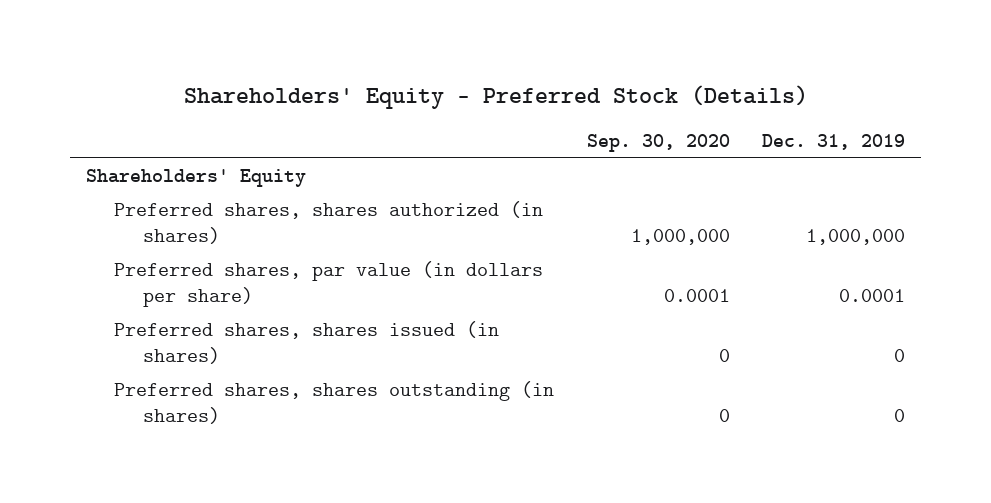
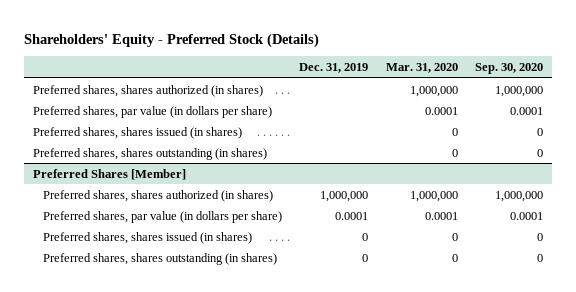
none -> [385,62,458,73] Mar. 31, 2020
[85,169,306,188] Shareholders' Equity -> none
none -> [32,84,263,97] Preferred shares, shares authorized (in shares)
none -> [32,105,272,118] Preferred shares, par value (in dollars per share)
none -> [32,126,242,139] Preferred shares, shares issued (in shares)
none -> [32,147,267,160] Preferred shares, shares outstanding (in shares)
none -> [32,168,186,180] Preferred Shares [Member]

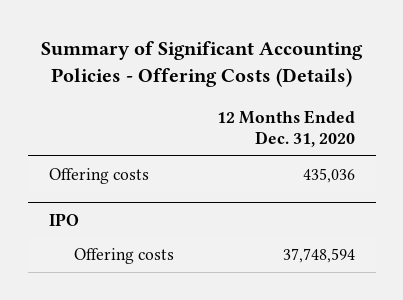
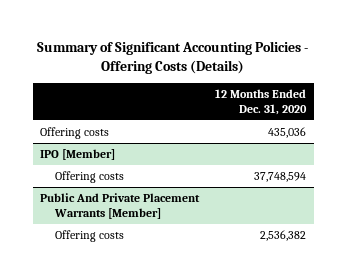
[48,212,79,226] IPO -> [40,148,116,160] IPO [Member]
none -> [40,192,201,220] Public And Private Placement Warrants [Member]
none -> [55,229,125,242] Offering costs

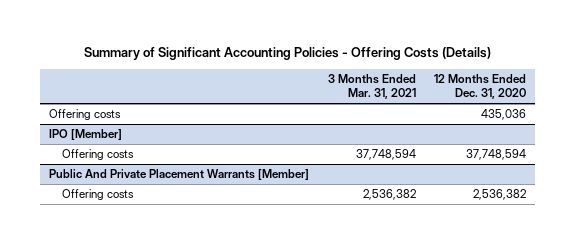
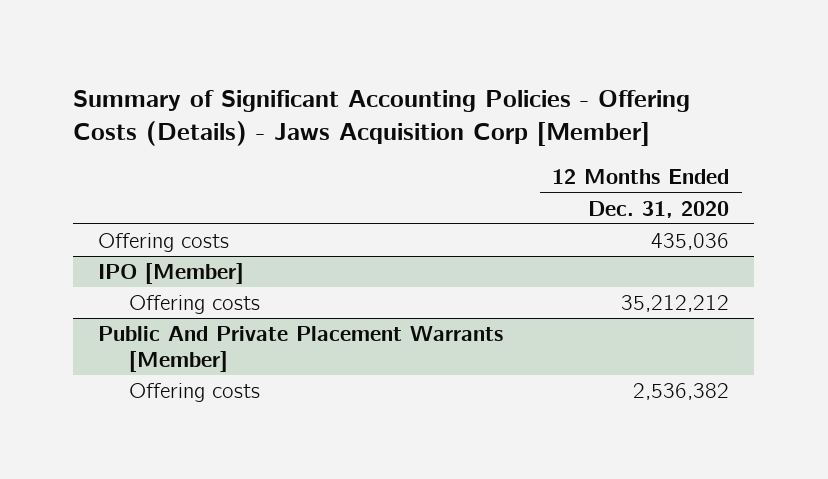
[83,47,491,61] Summary of Significant Accounting Policies - Offering Costs (Details) -> [73,89,691,147] Summary of Significant Accounting Policies - Offering Costs (Details) - Jaws Acquisition Corp [Member]
[327,74,416,100] 3 Months Ended Mar. 31, 2021 -> none
[466,149,527,161] 37,748,594 -> [621,295,730,313] 35,212,212

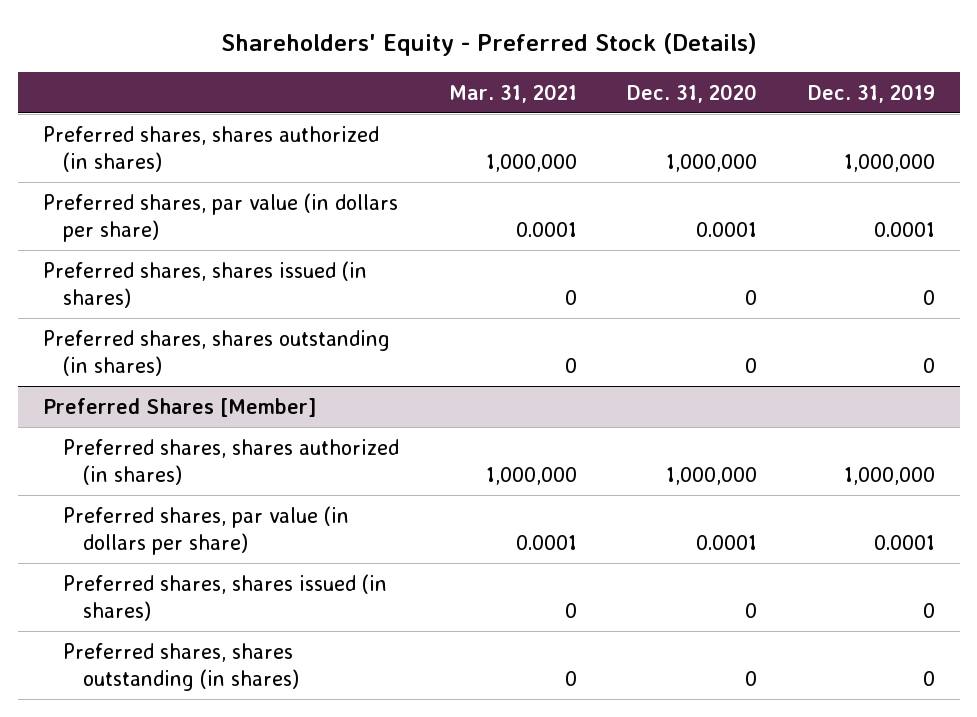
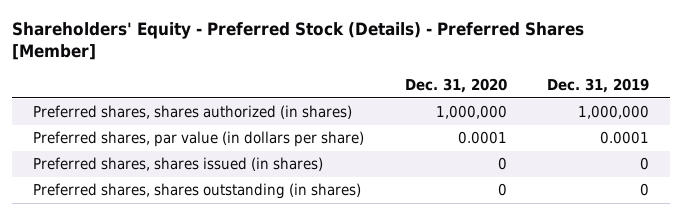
[220,32,757,56] Shareholders' Equity - Preferred Stock (Details) -> [12,21,585,61] Shareholders' Equity - Preferred Stock (Details) - Preferred Shares [Member]
[448,83,577,103] Mar. 31, 2021 -> none
[42,397,316,417] Preferred Shares [Member] -> none
[62,438,399,485] Preferred shares, shares authorized (in shares) -> none
[62,505,349,555] Preferred shares, par value (in dollars per share) -> none
[62,573,387,621] Preferred shares, shares issued (in shares) -> none
[62,642,299,691] Preferred shares, shares outstanding (in shares) -> none

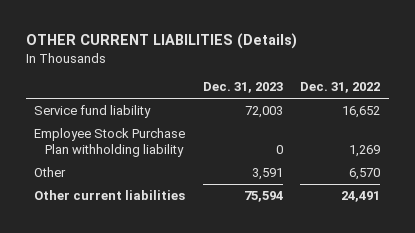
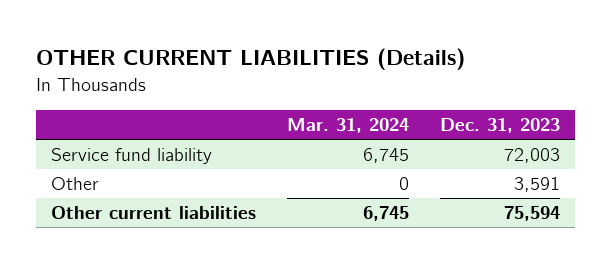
[300,82,381,94] Dec. 31, 2022 -> none
none -> [287,118,410,134] Mar. 31, 2024
[34,127,186,158] Employee Stock Purchase Plan withholding liability -> none

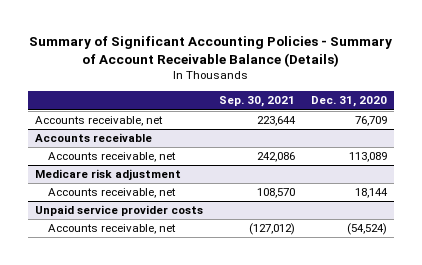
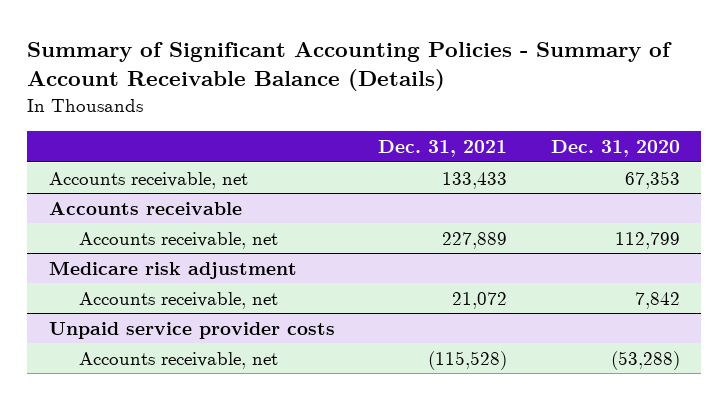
[218,96,295,108] Sep. 30, 2021 -> none
none -> [378,140,508,158] Dec. 31, 2021
[354,116,387,127] 76,709 -> [624,170,680,189] 67,353
[348,152,387,163] 113,089 -> [614,231,680,249] 112,799
[354,188,388,199] 18,144 -> [634,291,680,309] 7,842
[346,223,387,236] (54,524) -> [610,350,680,370] (53,288)

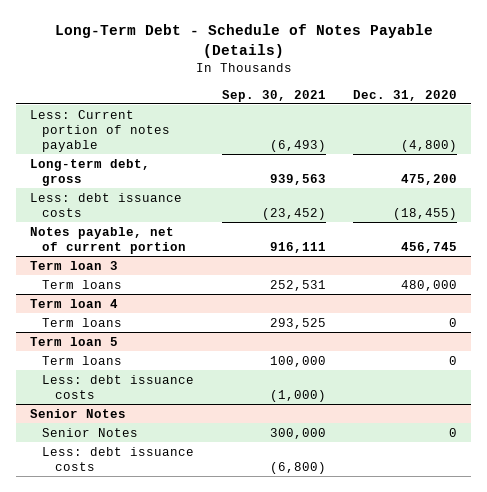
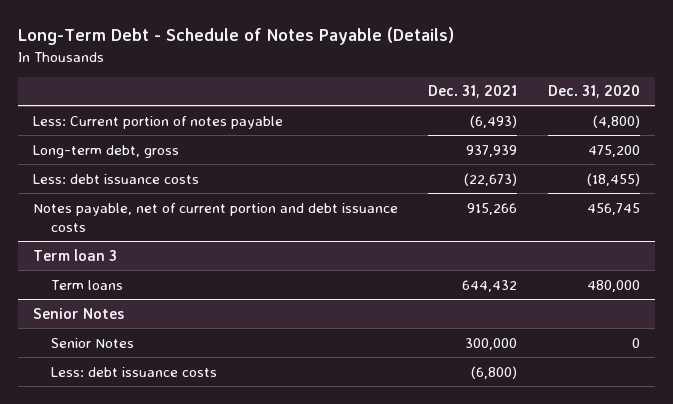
[221,89,326,102] Sep. 30, 2021 -> none
none -> [428,85,518,99] Dec. 31, 2021
[29,226,187,254] Notes payable, net of current portion -> [33,202,399,232] Notes payable, net of current portion and debt issuance costs
[29,298,118,308] Term loan 4 -> none
[42,317,123,327] Term loans -> none
[29,336,118,346] Term loan 5 -> none
[42,355,123,365] Term loans -> none
[42,374,195,399] Less: debt issuance costs -> none

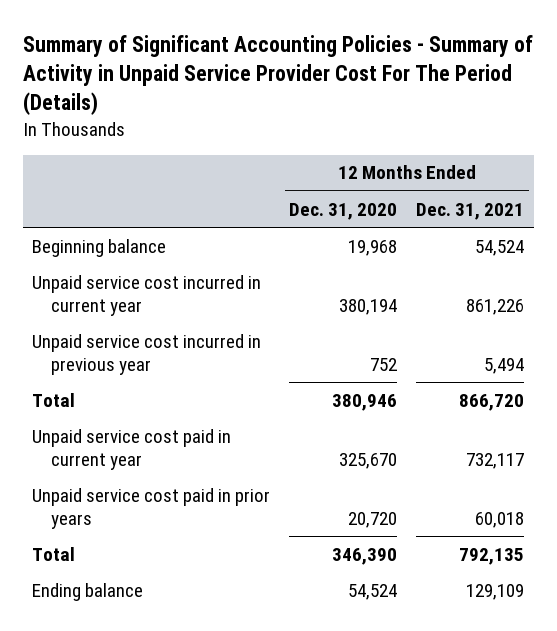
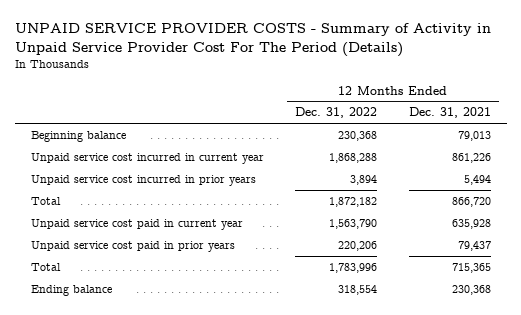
[22,35,533,116] Summary of Significant Accounting Policies - Summary of Activity in Unpaid Service Provider Cost For The Period (Details) -> [14,23,491,57] UNPAID SERVICE PROVIDER COSTS - Summary of Activity in Unpaid Service Provider Cost For The Period (Details)
[289,202,398,220] Dec. 31, 2020 -> none
none -> [295,107,378,119] Dec. 31, 2022
[475,239,525,256] 54,524 -> [457,130,491,141] 79,013
[32,333,262,375] Unpaid service cost incurred in previous year -> [30,174,256,186] Unpaid service cost incurred in prior years
[466,452,525,469] 732,117 -> [451,218,491,229] 635,928
[475,511,525,528] 60,018 -> [457,240,491,251] 79,437
[459,547,525,565] 792,135 -> [451,262,491,273] 715,365
[466,583,525,600] 129,109 -> [451,284,491,295] 230,368

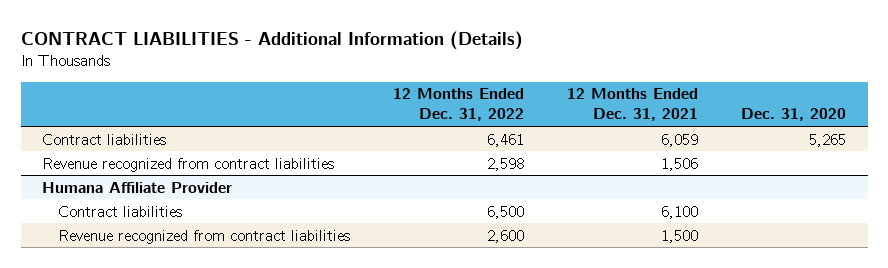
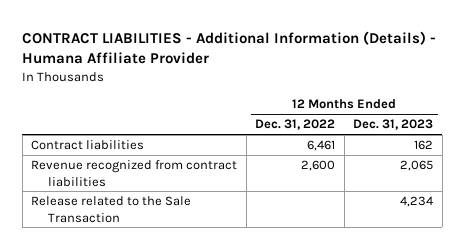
[20,30,523,50] CONTRACT LIABILITIES - Additional Information (Details) -> [22,30,437,65] CONTRACT LIABILITIES - Additional Information (Details) - Humana Affiliate Provider
[566,88,698,122] 12 Months Ended Dec. 31, 2021 -> none
[741,108,847,122] Dec. 31, 2020 -> none
none -> [353,119,434,131] Dec. 31, 2023
[42,157,335,172] Revenue recognized from contract liabilities -> none
[42,181,233,193] Humana Affiliate Provider -> none
[57,205,182,217] Contract liabilities -> none
none -> [31,196,192,223] Release related to the Sale Transaction

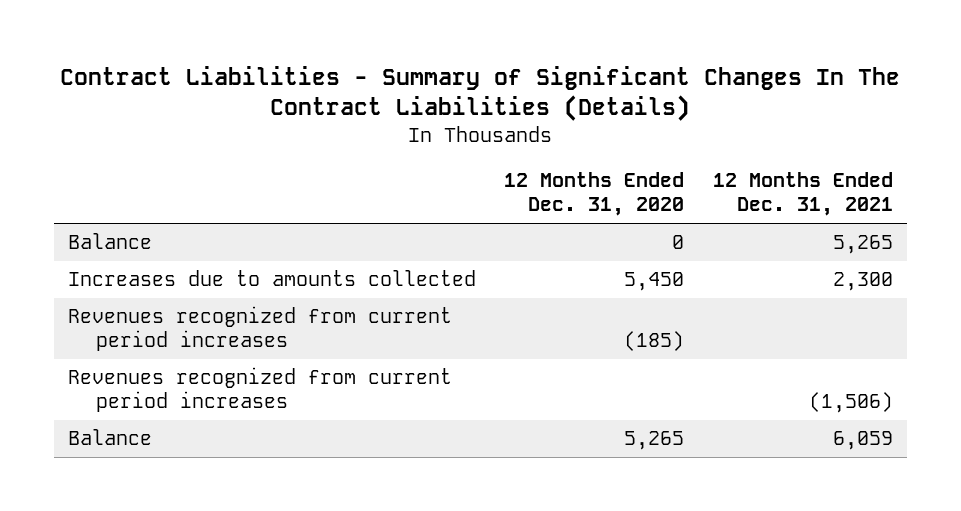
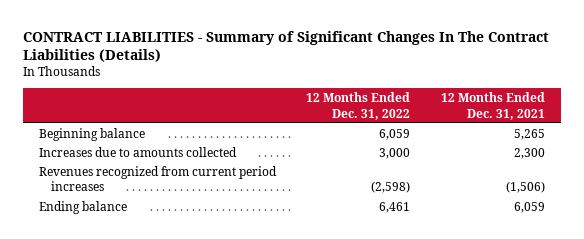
[60,65,901,122] Contract Liabilities - Summary of Significant Changes In The Contract Liabilities (Details) -> [23,30,550,63] CONTRACT LIABILITIES - Summary of Significant Changes In The Contract Liabilities (Details)
[504,172,685,217] 12 Months Ended Dec. 31, 2020 -> none
none -> [306,92,411,120] 12 Months Ended Dec. 31, 2022
[68,233,153,250] Balance -> [38,127,145,141] Beginning balance
[68,306,453,352] Revenues recognized from current period increases -> none
[68,429,153,446] Balance -> [38,200,127,214] Ending balance

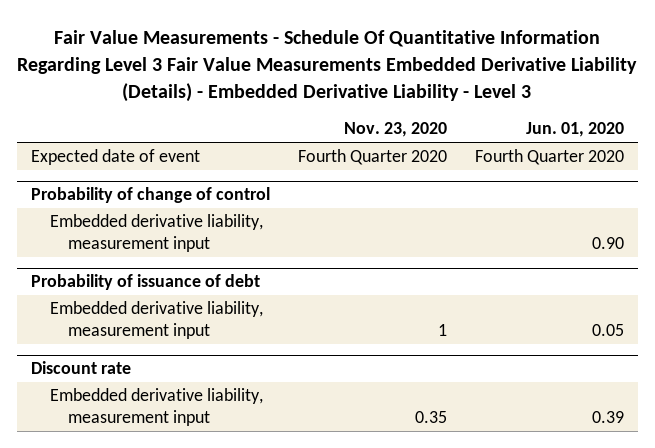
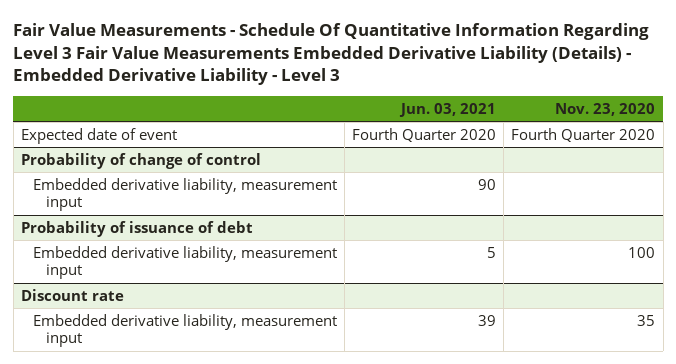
[526,122,625,138] Jun. 01, 2020 -> none
none -> [399,102,497,117] Jun. 03, 2021
[437,324,447,337] 1 -> [628,246,656,258] 100
[414,411,447,424] 0.35 -> [637,314,656,326] 35

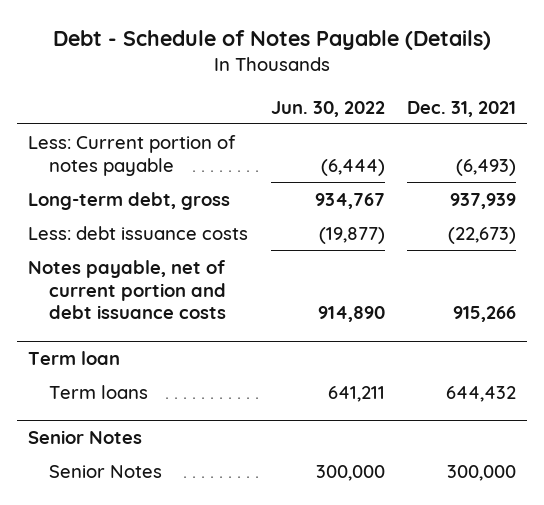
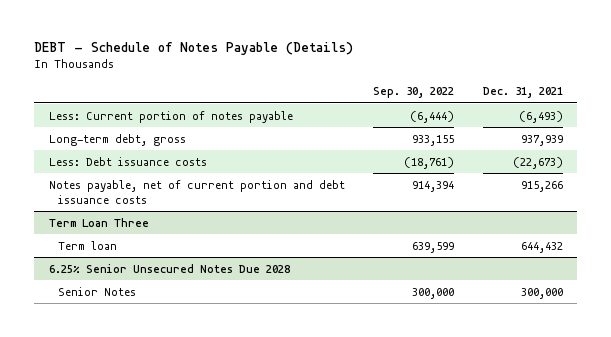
[53,30,492,51] Debt - Schedule of Notes Payable (Details) -> [34,42,354,56] DEBT - Schedule of Notes Payable (Details)
[270,100,385,117] Jun. 30, 2022 -> none
none -> [373,87,455,99] Sep. 30, 2022
[28,225,249,240] Less: debt issuance costs -> [48,156,207,166] Less: Debt issuance costs
[28,351,121,366] Term loan -> [48,217,149,227] Term Loan Three
[49,384,149,399] Term loans -> [57,240,117,250] Term loan
[28,430,143,445] Senior Notes -> [48,263,290,273] 6.25% Senior Unsecured Notes Due 2028

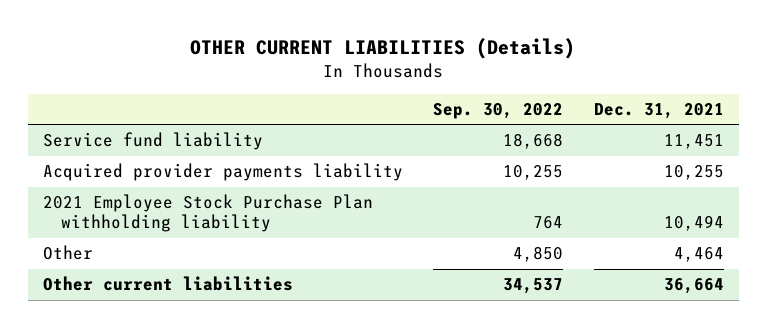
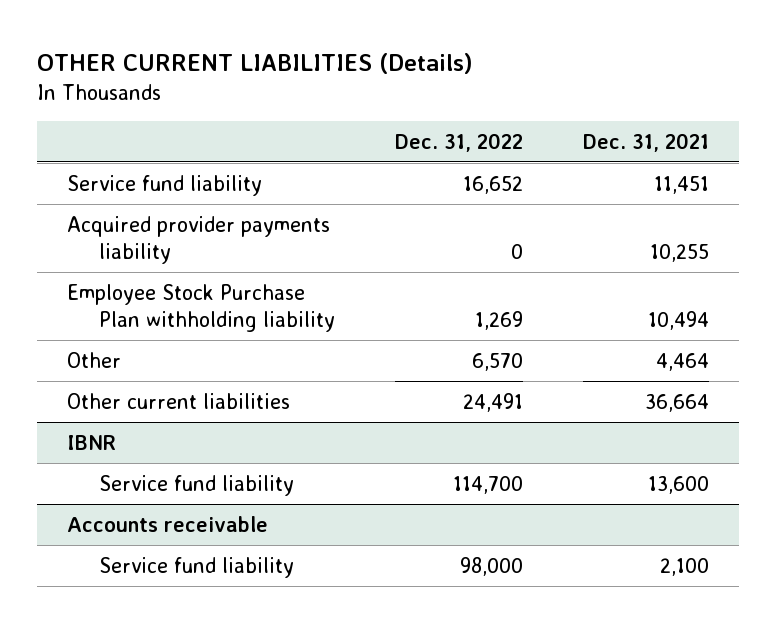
[433,102,564,119] Sep. 30, 2022 -> none
none -> [395,132,524,152] Dec. 31, 2022
[42,194,373,233] 2021 Employee Stock Purchase Plan withholding liability -> [67,283,336,333] Employee Stock Purchase Plan withholding liability
none -> [67,434,117,450] IBNR
none -> [99,474,295,496] Service fund liability
none -> [67,515,269,532] Accounts receivable
none -> [99,556,295,578] Service fund liability

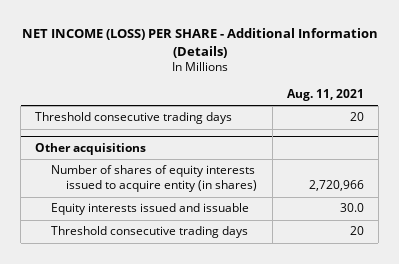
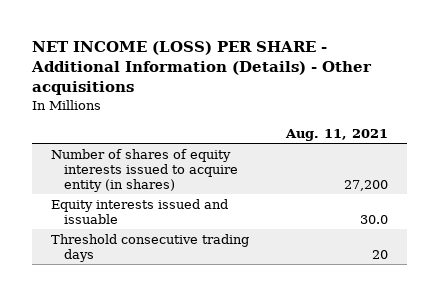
[21,28,378,58] NET INCOME (LOSS) PER SHARE - Additional Information (Details) -> [31,41,373,96] NET INCOME (LOSS) PER SHARE - Additional Information (Details) - Other acquisitions
[35,112,233,125] Threshold consecutive trading days -> none
[35,142,147,155] Other acquisitions -> none
[308,180,364,192] 2,720,966 -> [343,179,388,191] 27,200

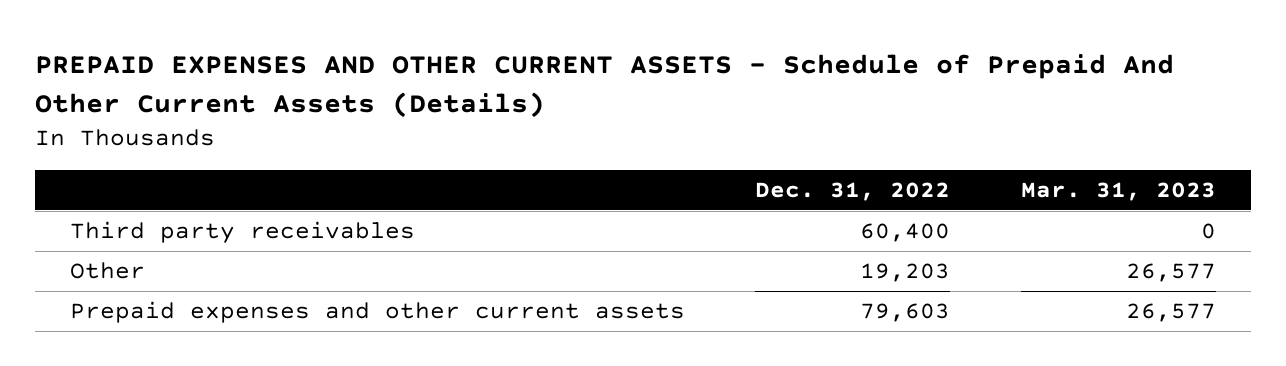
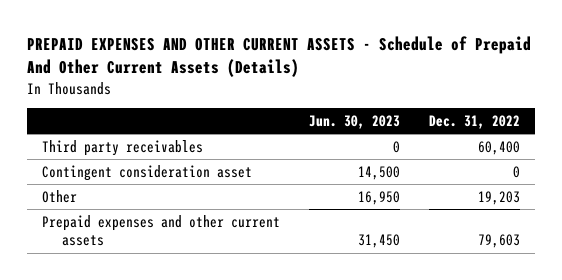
[1020,182,1216,202] Mar. 31, 2023 -> none
none -> [309,115,401,130] Jun. 30, 2023
none -> [41,164,252,181] Contingent consideration asset

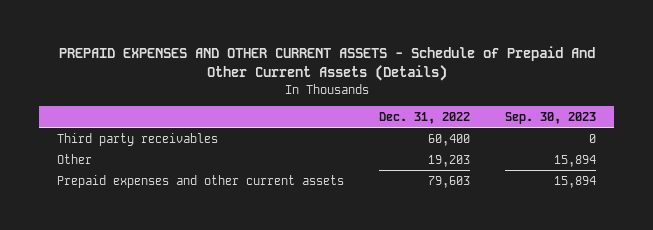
[309,115,401,130] Jun. 30, 2023 -> none
none -> [505,111,597,124] Sep. 30, 2023
[41,164,252,181] Contingent consideration asset -> none

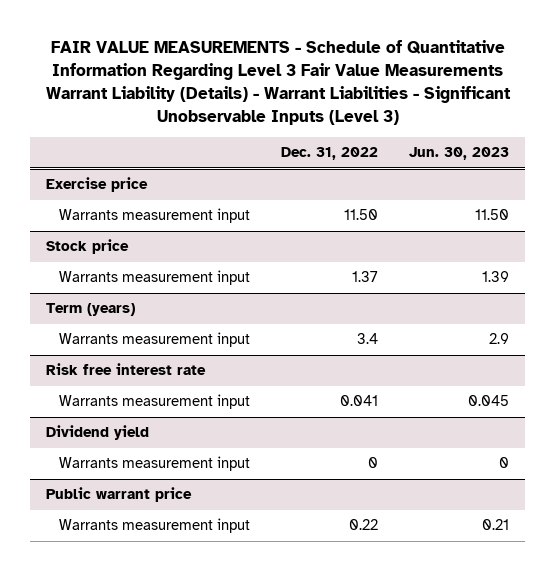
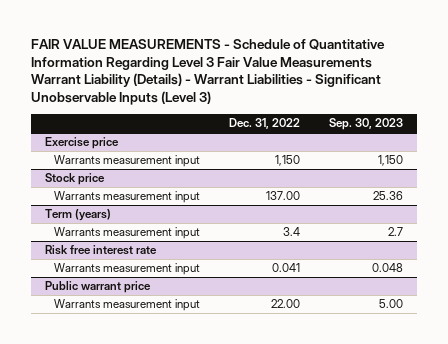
[409,147,510,161] Jun. 30, 2023 -> none
none -> [328,118,403,131] Sep. 30, 2023
[344,209,379,221] 11.50 -> [274,155,300,167] 1,150
[352,271,379,283] 1.37 -> [265,191,300,201] 137.00
[45,425,149,441] Dividend yield -> none
[58,456,250,472] Warrants measurement input -> none
[349,519,379,531] 0.22 -> [270,299,300,309] 22.00

